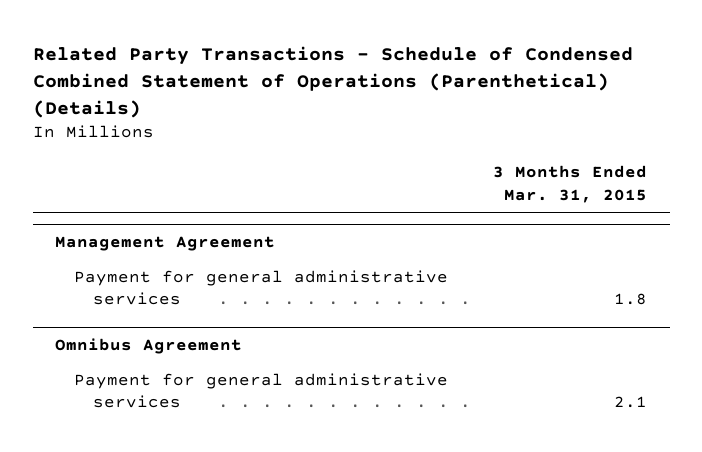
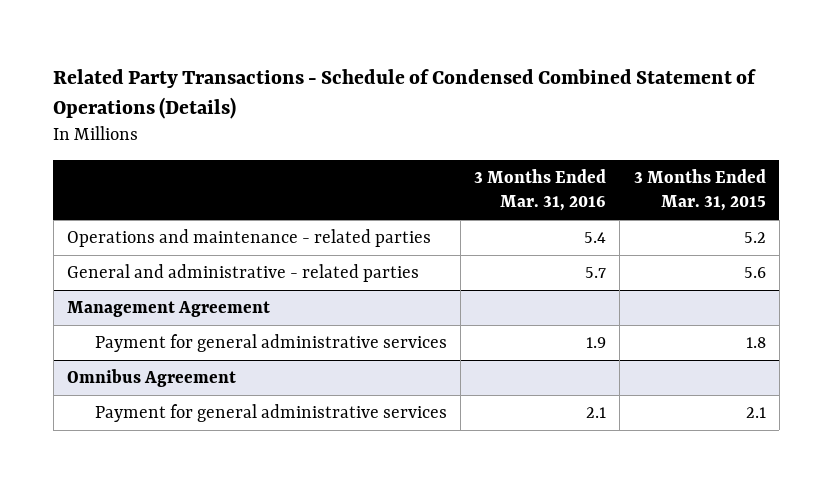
[32,45,633,118] Related Party Transactions - Schedule of Condensed Combined Statement of Operations (Parenthetical) (Details) -> [53,68,757,120] Related Party Transactions - Schedule of Condensed Combined Statement of Operations (Details)
none -> [474,168,607,212] 3 Months Ended Mar. 31, 2016
none -> [67,228,432,247] Operations and maintenance - related parties
none -> [67,263,420,282] General and administrative - related parties

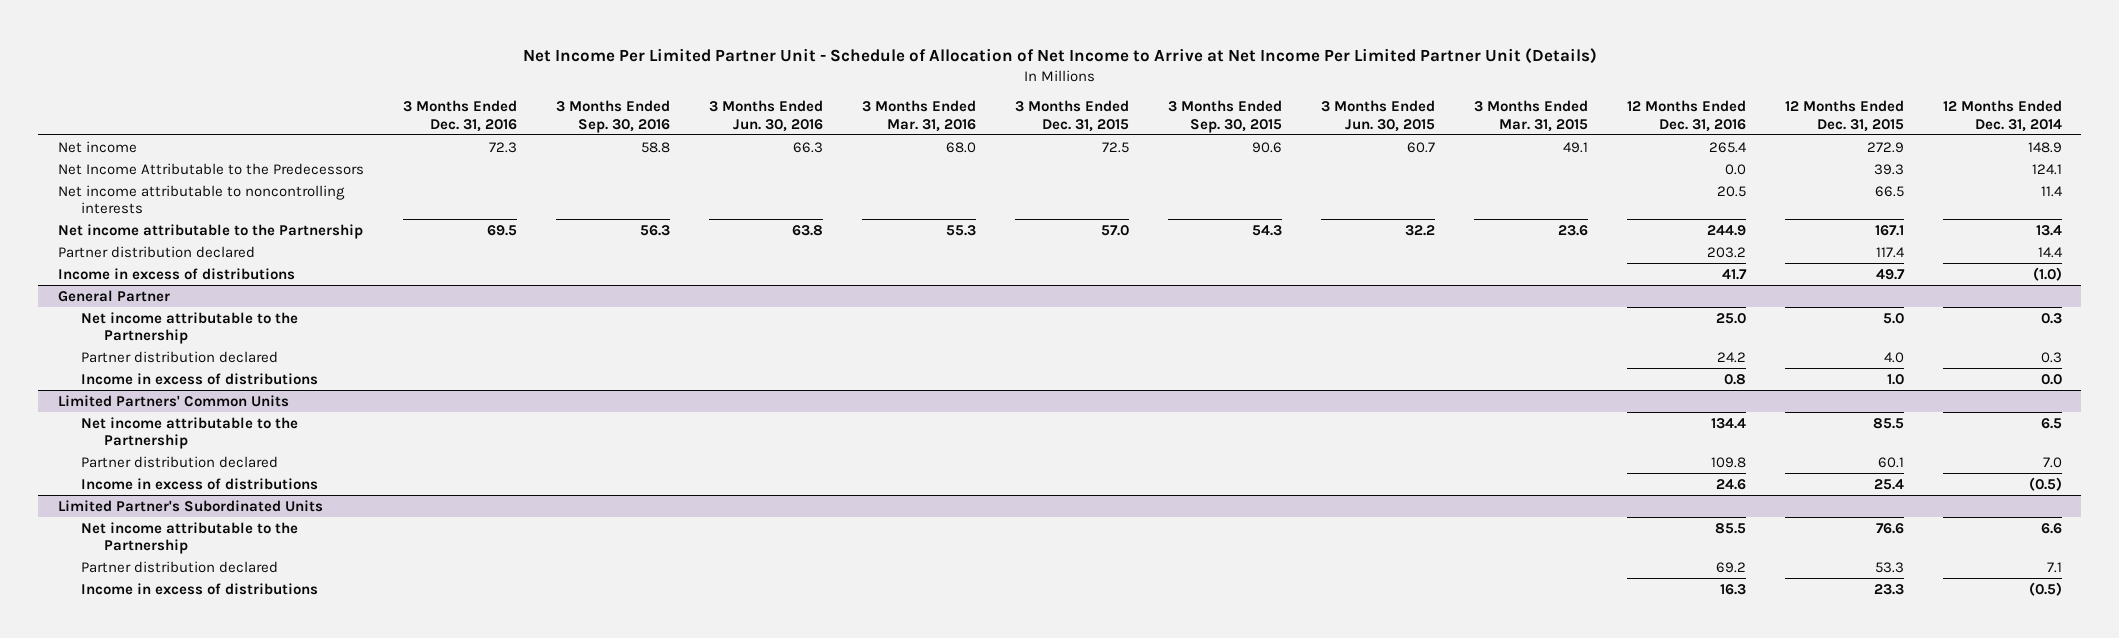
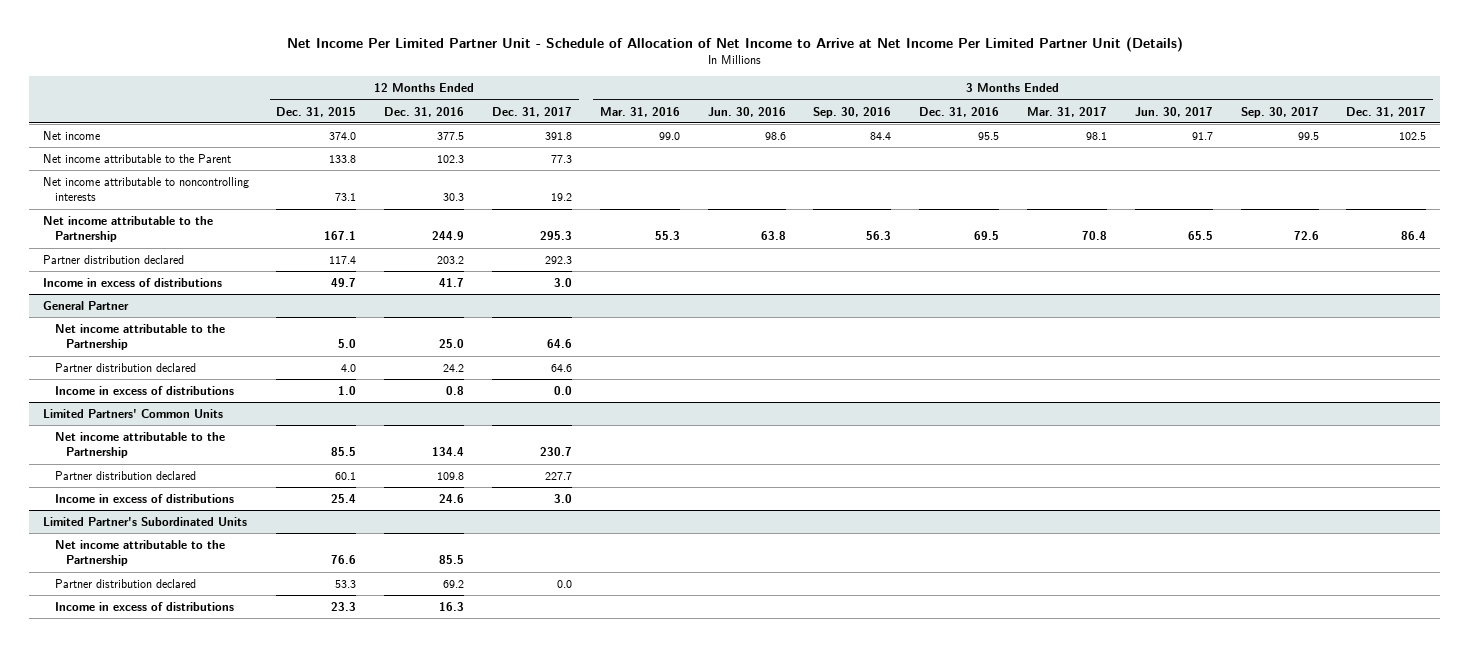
[1014,100,1129,132] 3 Months Ended Dec. 31, 2015 -> none
[1167,100,1282,133] 3 Months Ended Sep. 30, 2015 -> none
[1320,100,1435,132] 3 Months Ended Jun. 30, 2015 -> none
[1473,100,1588,132] 3 Months Ended Mar. 31, 2015 -> none
[1942,100,2062,132] 12 Months Ended Dec. 31, 2014 -> none
none -> [492,106,573,117] Dec. 31, 2017
none -> [1027,106,1108,117] Mar. 31, 2017
none -> [1134,106,1213,117] Jun. 30, 2017
none -> [1240,106,1319,118] Sep. 30, 2017
none -> [1346,106,1427,117] Dec. 31, 2017
[488,141,517,153] 72.3 -> [978,131,1000,140] 95.5
[640,141,670,153] 58.8 -> [870,131,892,140] 84.4
[792,141,823,153] 66.3 -> [764,131,786,140] 98.6
[945,141,976,153] 68.0 -> [658,131,680,140] 99.0
[1708,141,1747,153] 265.4 -> [437,131,465,140] 377.5
[1866,141,1904,153] 272.9 -> [329,131,357,140] 374.0
[57,162,364,175] Net Income Attributable to the Predecessors -> [42,153,231,163] Net income attributable to the Parent
[1724,163,1746,175] 0.0 -> [437,154,465,163] 102.3
[1873,163,1904,175] 39.3 -> [329,154,357,163] 133.8
[1716,185,1746,197] 20.5 -> [443,193,465,202] 30.3
[1874,185,1904,197] 66.5 -> [335,193,357,202] 73.1

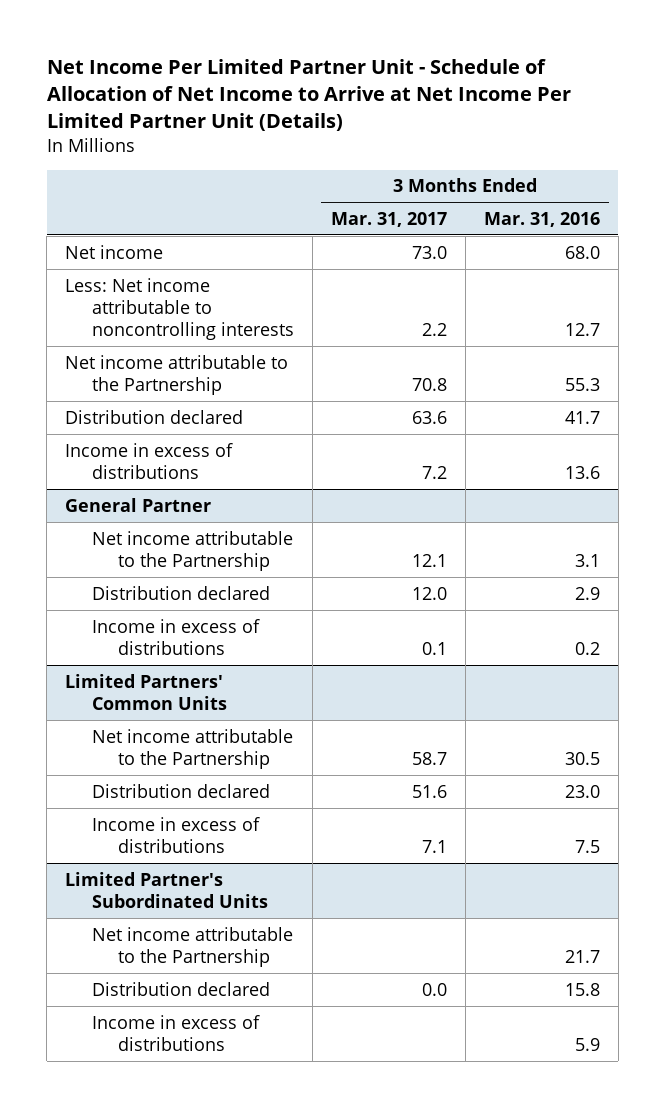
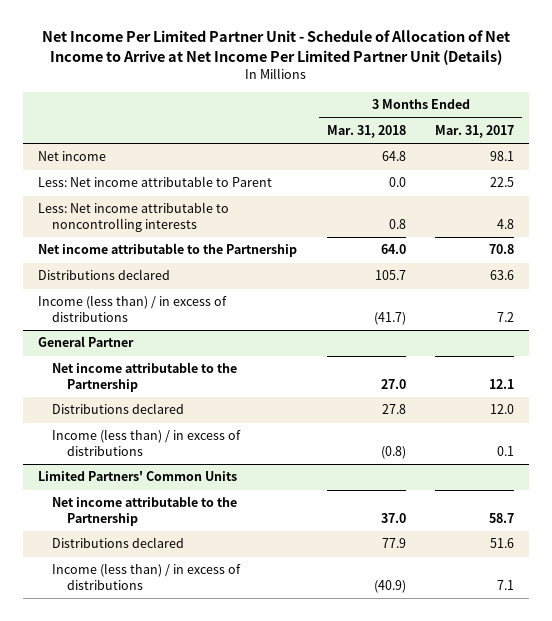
[483,211,600,227] Mar. 31, 2016 -> none
none -> [326,124,406,138] Mar. 31, 2018
[411,245,447,259] 73.0 -> [490,151,515,162] 98.1
none -> [37,176,272,188] Less: Net income attributable to Parent
[421,322,447,336] 2.2 -> [497,219,515,230] 4.8
[65,409,244,424] Distribution declared -> [37,269,170,281] Distributions declared
[65,442,234,479] Income in excess of distributions -> [37,295,227,323] Income (less than) / in excess of distributions
[91,585,270,600] Distribution declared -> [52,403,185,415] Distributions declared
[91,618,260,655] Income in excess of distributions -> [52,429,242,457] Income (less than) / in excess of distributions
[65,871,268,908] Limited Partner's Subordinated Units -> none
[91,926,293,967] Net income attributable to the Partnership -> none
[91,981,270,996] Distribution declared -> none
[91,1014,260,1051] Income in excess of distributions -> none
[91,783,270,798] Distribution declared -> [52,537,185,549] Distributions declared
[91,816,260,853] Income in excess of distributions -> [52,563,242,591] Income (less than) / in excess of distributions

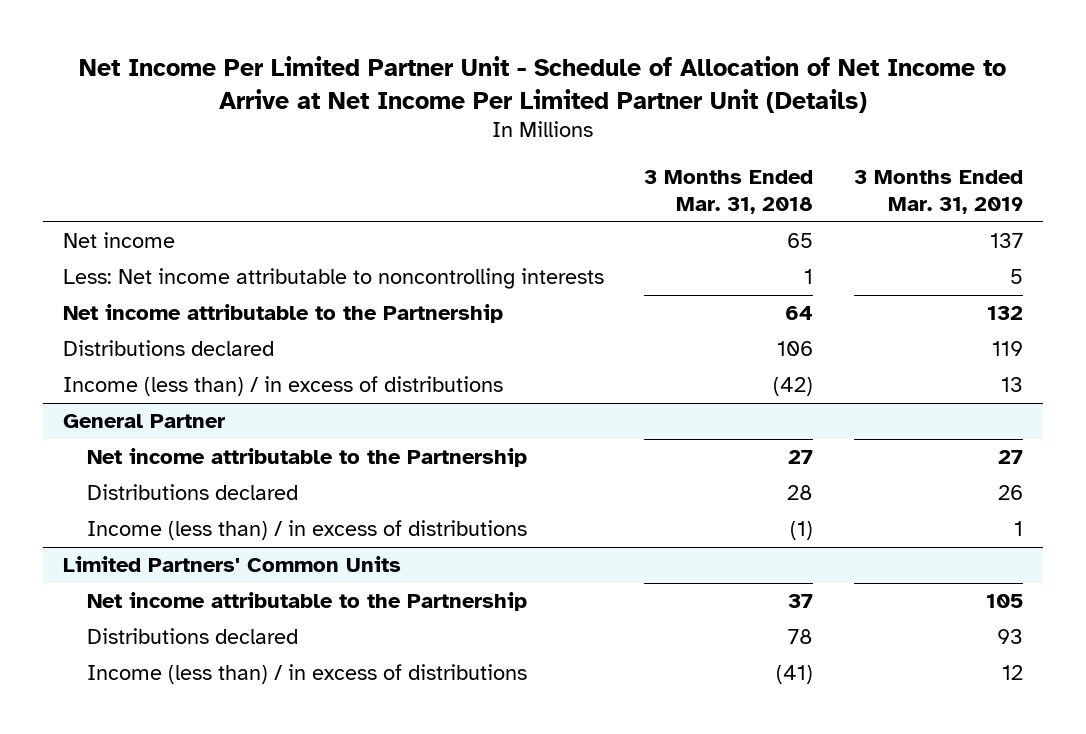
[435,124,515,138] Mar. 31, 2017 -> none
none -> [853,170,1023,214] 3 Months Ended Mar. 31, 2019
[37,176,272,188] Less: Net income attributable to Parent -> none
[381,151,406,162] 64.8 -> [787,233,814,249] 65
[388,219,406,230] 0.8 -> [804,269,814,285] 1
[380,244,406,255] 64.0 -> [785,306,814,321] 64
[374,270,406,281] 105.7 -> [777,341,814,357] 106
[373,312,406,326] (41.7) -> [773,377,814,397] (42)
[380,379,406,390] 27.0 -> [788,450,814,465] 27
[381,404,406,415] 27.8 -> [787,485,814,501] 28
[380,446,406,460] (0.8) -> [790,521,814,541] (1)
[380,513,406,524] 37.0 -> [788,594,814,609] 37
[381,538,406,549] 77.9 -> [788,629,814,645] 78
[373,580,406,594] (40.9) -> [776,665,814,685] (41)

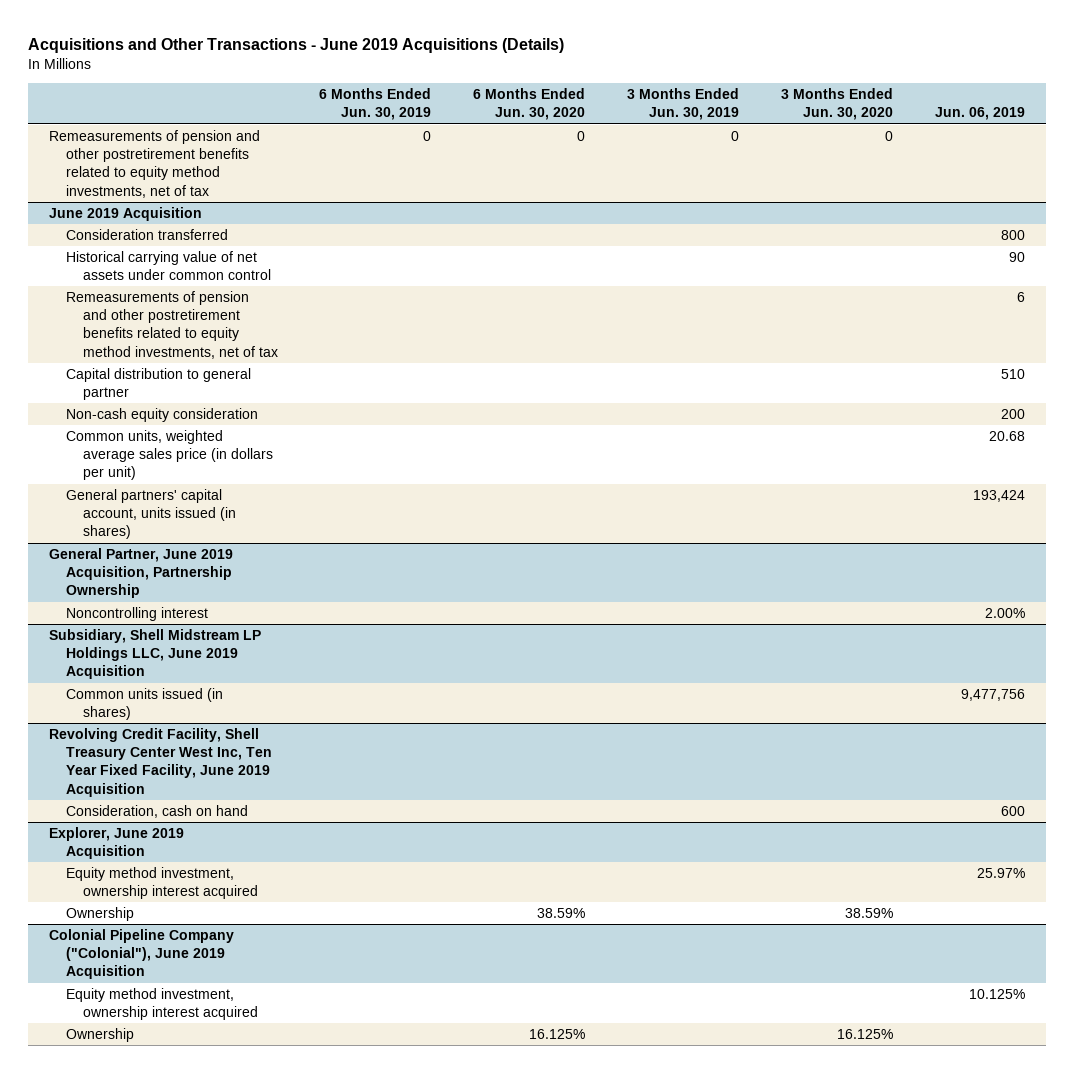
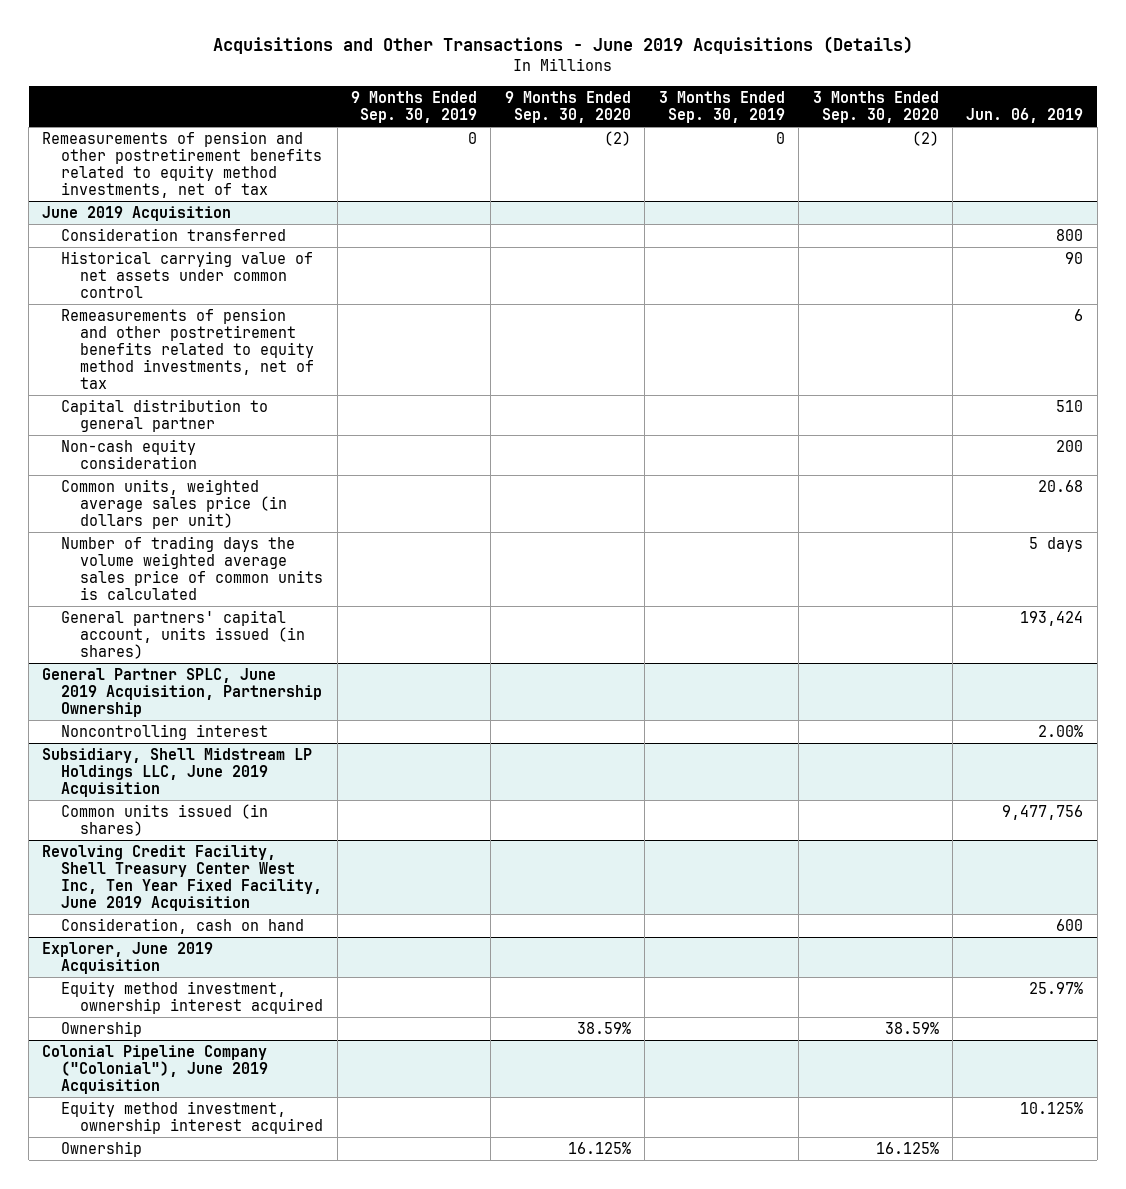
[319,88,432,121] 6 Months Ended Jun. 30, 2019 -> none
[473,88,586,121] 6 Months Ended Jun. 30, 2020 -> none
[627,88,740,121] 3 Months Ended Jun. 30, 2019 -> none
[780,88,893,121] 3 Months Ended Jun. 30, 2020 -> none
none -> [351,91,478,124] 9 Months Ended Sep. 30, 2019
none -> [504,91,631,124] 9 Months Ended Sep. 30, 2020
none -> [658,91,785,124] 3 Months Ended Sep. 30, 2019
none -> [812,91,939,124] 3 Months Ended Sep. 30, 2020
none -> [61,535,324,600] Number of trading days the volume weighted average sales price of common units is calculated
[49,547,234,599] General Partner, June 2019 Acquisition, Partnership Ownership -> [42,667,323,717] General Partner SPLC, June 2019 Acquisition, Partnership Ownership

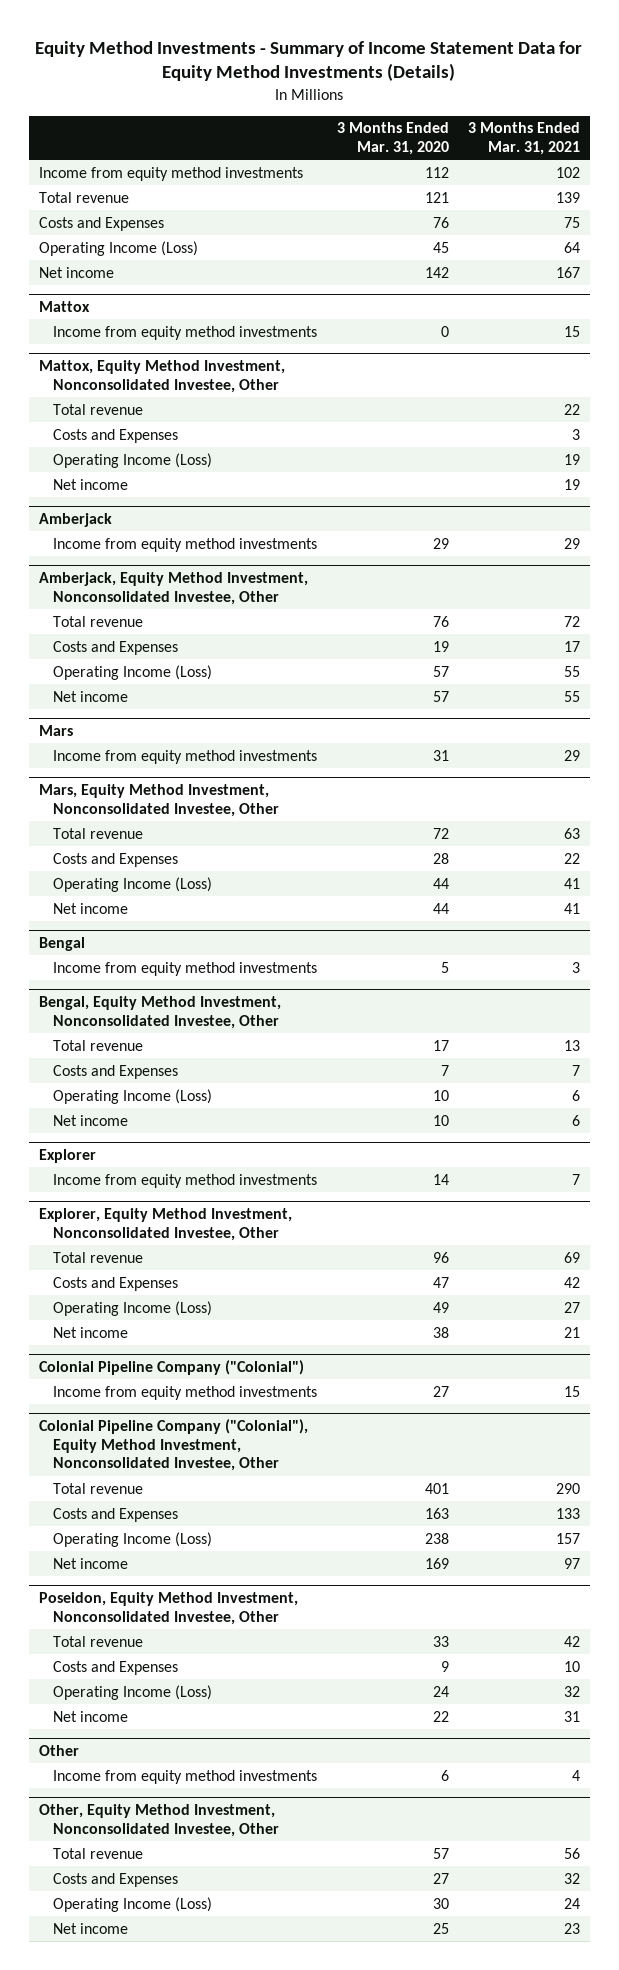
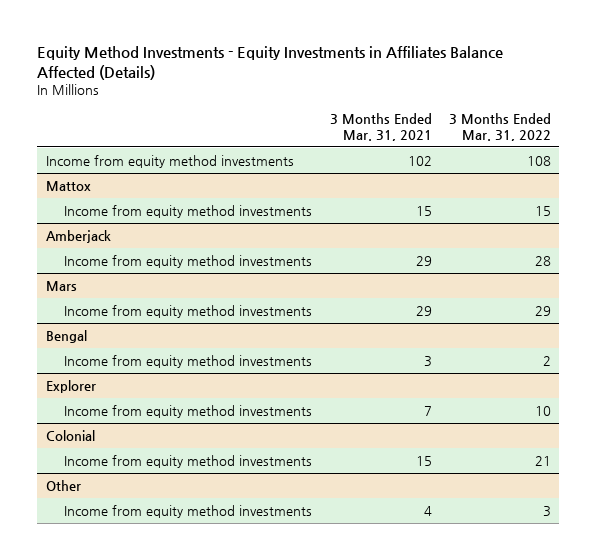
[35,40,583,82] Equity Method Investments - Summary of Income Statement Data for Equity Method Investments (Details) -> [37,45,504,80] Equity Method Investments - Equity Investments in Affiliates Balance Affected (Details)
[336,122,449,156] 3 Months Ended Mar. 31, 2020 -> none
none -> [448,113,551,141] 3 Months Ended Mar. 31, 2022
[38,191,129,203] Total revenue -> none
[38,216,164,231] Costs and Expenses -> none
[38,240,198,256] Operating Income (Loss) -> none
[38,266,114,278] Net income -> none
[38,360,285,393] Mattox, Equity Method Investment, Nonconsolidated Investee, Other -> none
[53,403,144,415] Total revenue -> none
[53,428,179,443] Costs and Expenses -> none
[53,452,213,468] Operating Income (Loss) -> none
[53,478,129,490] Net income -> none
[38,572,308,605] Amberjack, Equity Method Investment, Nonconsolidated Investee, Other -> none
[53,615,144,627] Total revenue -> none
[53,640,179,655] Costs and Expenses -> none
[53,664,213,680] Operating Income (Loss) -> none
[53,690,129,702] Net income -> none
[38,784,280,817] Mars, Equity Method Investment, Nonconsolidated Investee, Other -> none
[53,827,144,839] Total revenue -> none
[53,852,179,867] Costs and Expenses -> none
[53,876,213,892] Operating Income (Loss) -> none
[53,902,129,914] Net income -> none
[38,996,281,1029] Bengal, Equity Method Investment, Nonconsolidated Investee, Other -> none
[53,1039,144,1051] Total revenue -> none
[53,1064,179,1079] Costs and Expenses -> none
[53,1088,213,1104] Operating Income (Loss) -> none
[53,1114,129,1126] Net income -> none
[38,1208,292,1241] Explorer, Equity Method Investment, Nonconsolidated Investee, Other -> none
[53,1251,144,1263] Total revenue -> none
[53,1276,179,1291] Costs and Expenses -> none
[53,1300,213,1316] Operating Income (Loss) -> none
[53,1326,129,1338] Net income -> none
[38,1360,304,1376] Colonial Pipeline Company ("Colonial") -> [46,429,96,441] Colonial
[38,1419,308,1472] Colonial Pipeline Company ("Colonial"), Equity Method Investment, Nonconsolidated Investee, Other -> none
[53,1482,144,1494] Total revenue -> none
[53,1507,179,1522] Costs and Expenses -> none
[53,1531,213,1547] Operating Income (Loss) -> none
[53,1557,129,1569] Net income -> none
[38,1592,298,1625] Poseidon, Equity Method Investment, Nonconsolidated Investee, Other -> none
[53,1635,144,1647] Total revenue -> none
[53,1660,179,1675] Costs and Expenses -> none
[53,1684,213,1700] Operating Income (Loss) -> none
[53,1710,129,1722] Net income -> none
[38,1804,280,1837] Other, Equity Method Investment, Nonconsolidated Investee, Other -> none
[53,1847,144,1859] Total revenue -> none
[53,1872,179,1887] Costs and Expenses -> none
[53,1896,213,1912] Operating Income (Loss) -> none
[53,1922,129,1934] Net income -> none

